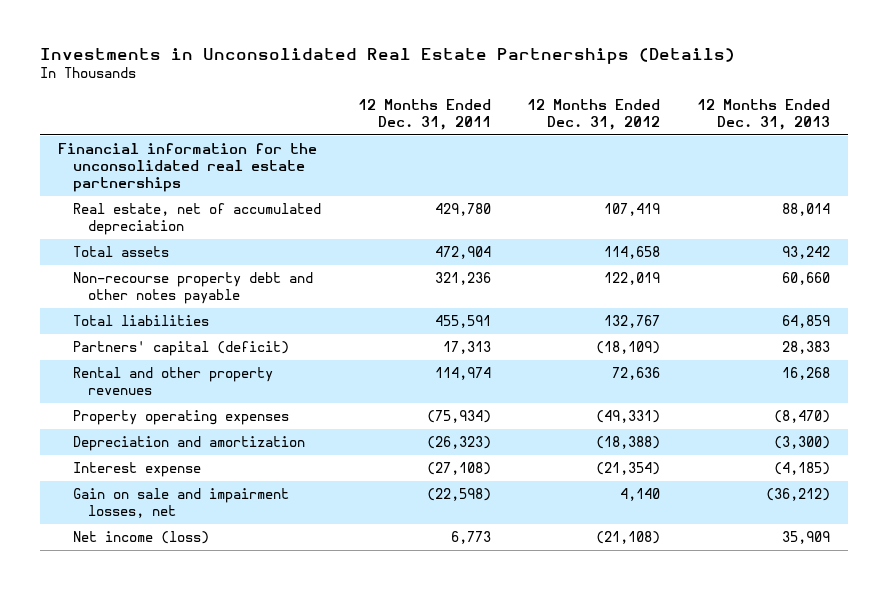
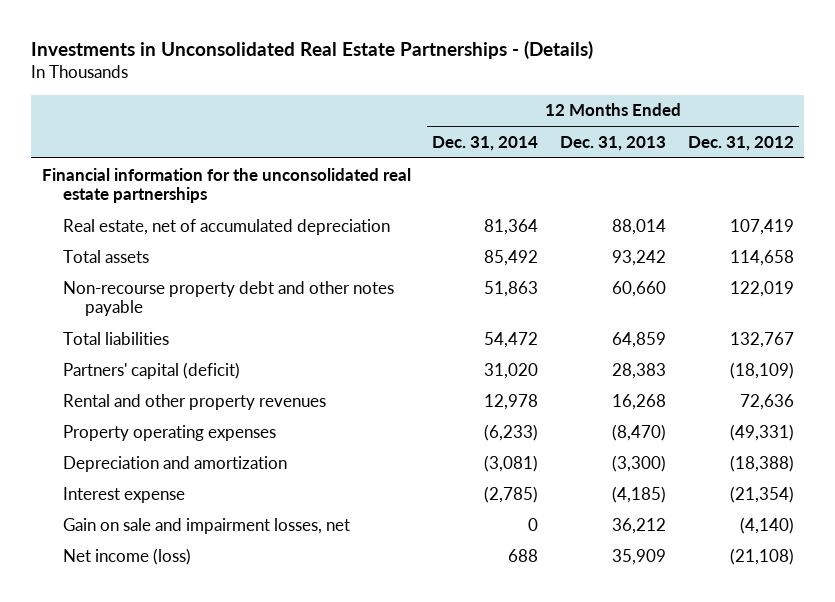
[39,48,735,65] Investments in Unconsolidated Real Estate Partnerships (Details) -> [30,41,593,60] Investments in Unconsolidated Real Estate Partnerships - (Details)
[357,98,491,130] 12 Months Ended Dec. 31, 2011 -> none
none -> [432,135,539,151] Dec. 31, 2014
[620,488,661,502] 4,140 -> [739,516,794,534] (4,140)
[765,488,830,502] (36,212) -> [611,517,666,534] 36,212

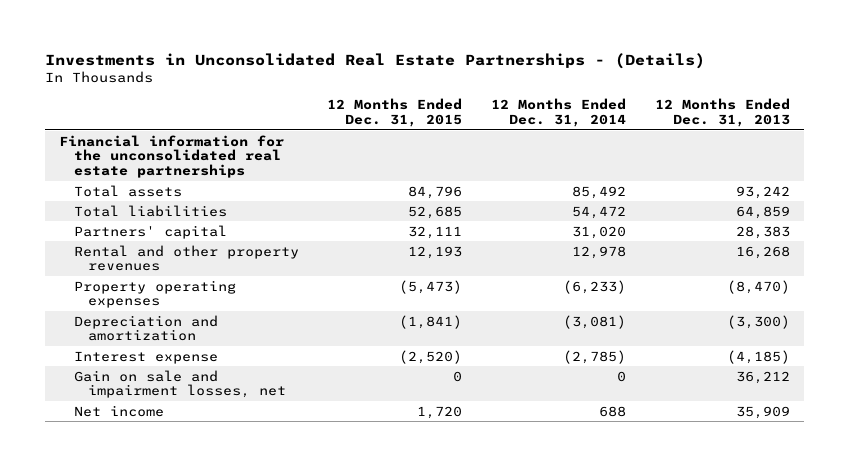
[687,135,794,151] Dec. 31, 2012 -> none
none -> [327,98,463,128] 12 Months Ended Dec. 31, 2015
[63,218,391,235] Real estate, net of accumulated depreciation -> none
[63,280,395,317] Non-recourse property debt and other notes payable -> none
[63,361,241,379] Partners' capital (deficit) -> [73,224,227,239] Partners' capital
[63,547,192,565] Net income (loss) -> [73,404,164,417] Net income

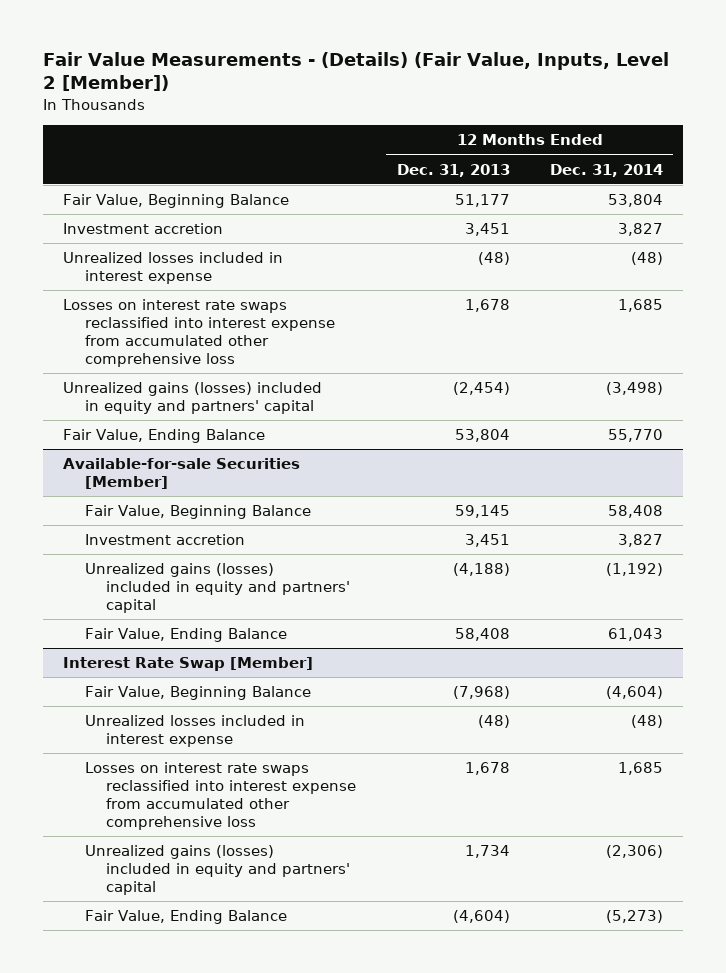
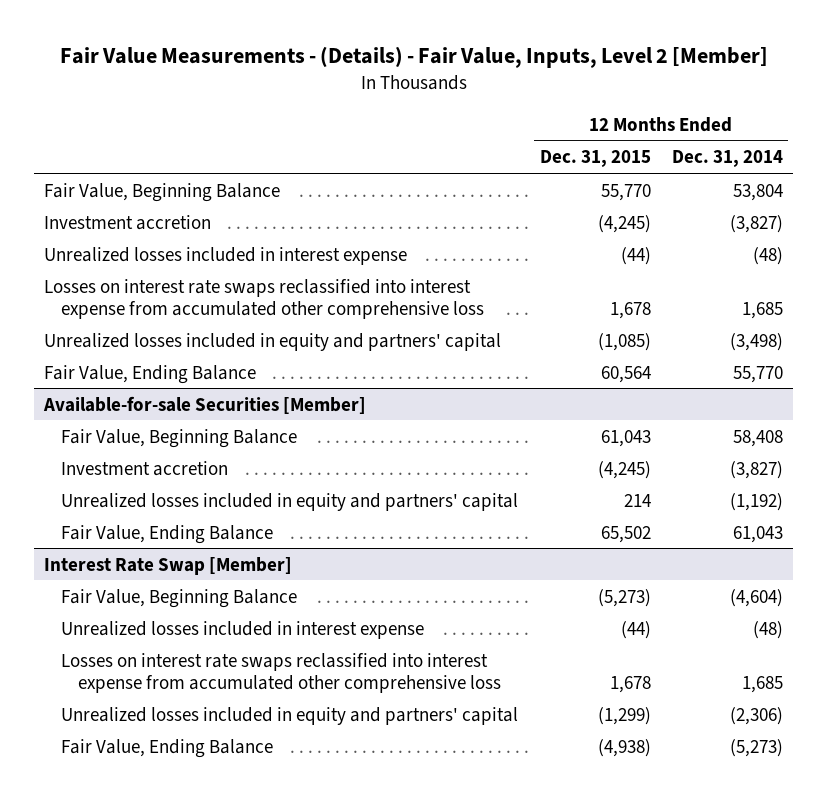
[42,52,669,92] Fair Value Measurements - (Details) (Fair Value, Inputs, Level 2 [Member]) -> [59,46,768,69] Fair Value Measurements - (Details) - Fair Value, Inputs, Level 2 [Member]
[396,163,510,177] Dec. 31, 2013 -> none
none -> [539,150,651,168] Dec. 31, 2015
[617,223,663,237] 3,827 -> [729,214,783,233] (3,827)
[62,382,322,415] Unrealized gains (losses) included in equity and partners' capital -> [44,332,502,351] Unrealized losses included in equity and partners' capital
[617,534,663,548] 3,827 -> [729,460,783,479] (3,827)
[84,563,351,613] Unrealized gains (losses) included in equity and partners' capital -> [61,492,519,511] Unrealized losses included in equity and partners' capital
[84,845,351,895] Unrealized gains (losses) included in equity and partners' capital -> [61,706,519,725] Unrealized losses included in equity and partners' capital

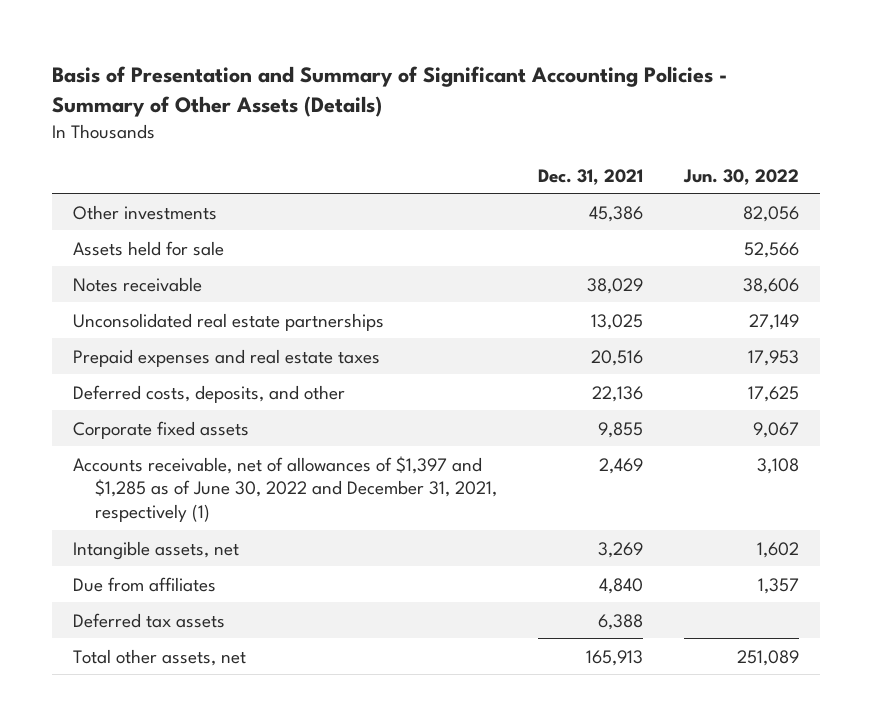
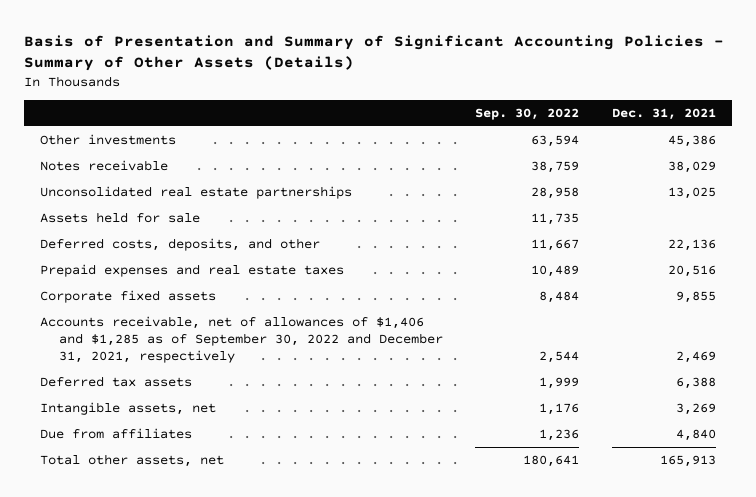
[683,168,800,185] Jun. 30, 2022 -> none
none -> [475,108,580,121] Sep. 30, 2022
[72,240,224,256] Assets held for sale -> [40,211,201,223] Assets held for sale
[72,348,380,367] Prepaid expenses and real estate taxes -> [40,263,345,277] Prepaid expenses and real estate taxes
[72,455,498,522] Accounts receivable, net of allowances of $1,397 and $1,285 as of June 30, 2022 and December 31, 2021, respectively (1) -> [40,315,443,364] Accounts receivable, net of allowances of $1,406 and $1,285 as of September 30, 2022 and December 31, 2021, respectively
[72,612,225,628] Deferred tax assets -> [40,375,193,387] Deferred tax assets

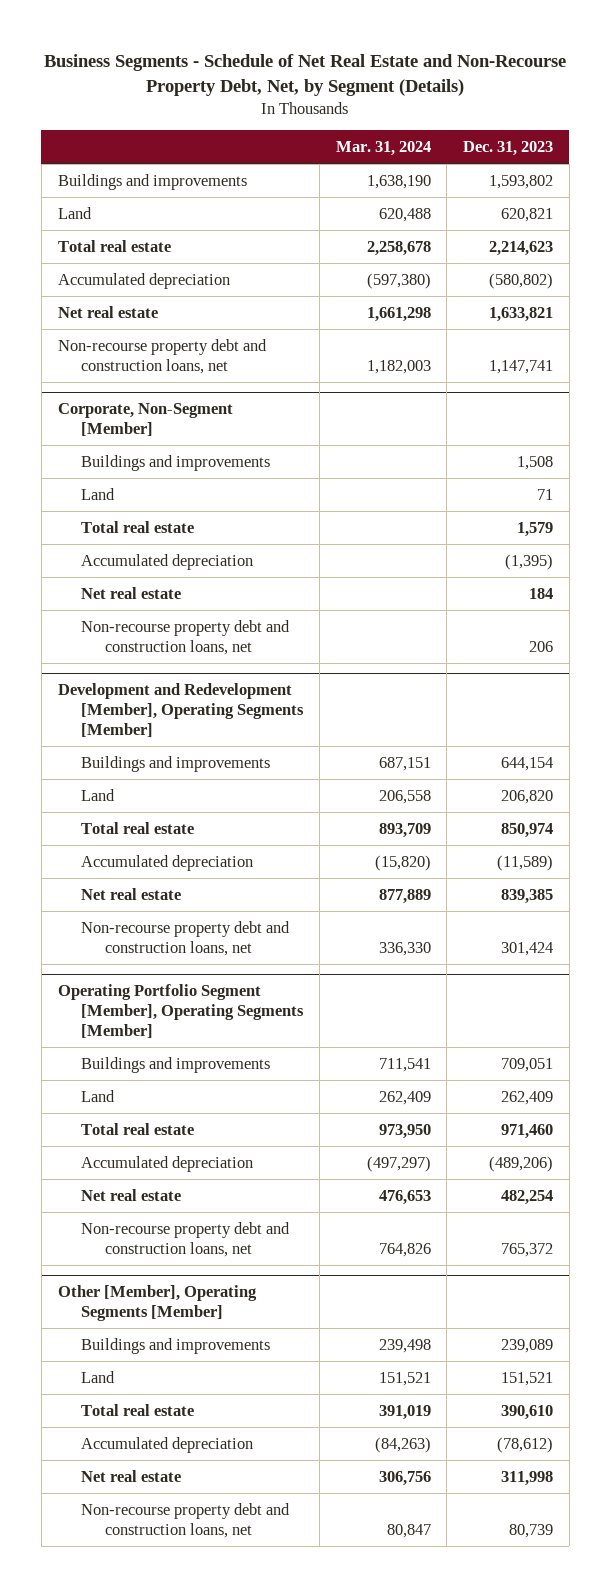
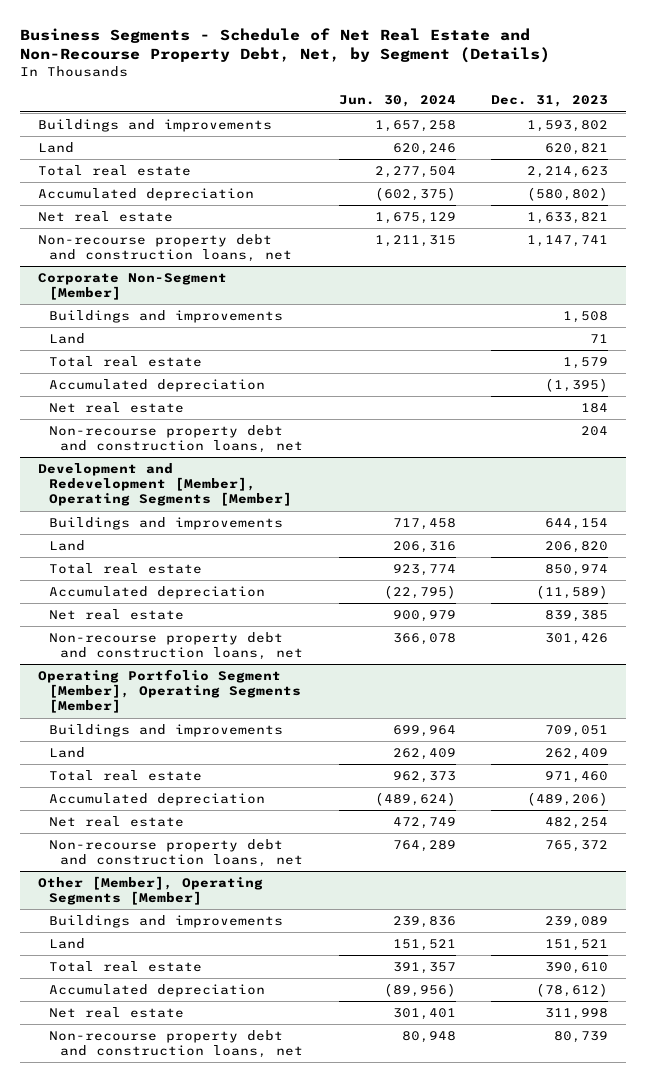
[335,140,431,156] Mar. 31, 2024 -> none
none -> [338,95,456,108] Jun. 30, 2024
[57,402,233,437] Corporate, Non-Segment [Member] -> [37,272,227,301] Corporate Non-Segment [Member]
[529,640,554,652] 206 -> [581,425,609,436] 204
[501,941,554,956] 301,424 -> [545,632,609,645] 301,426

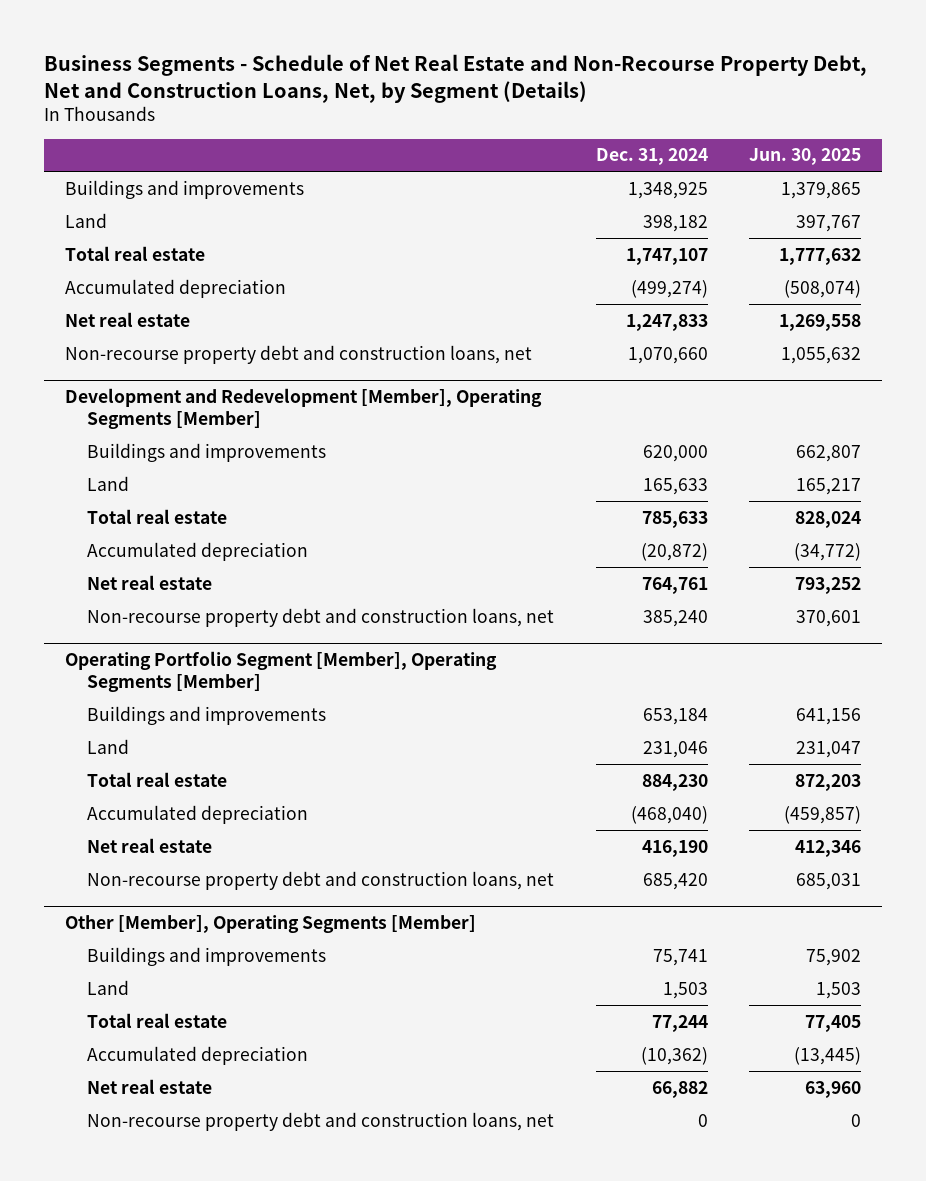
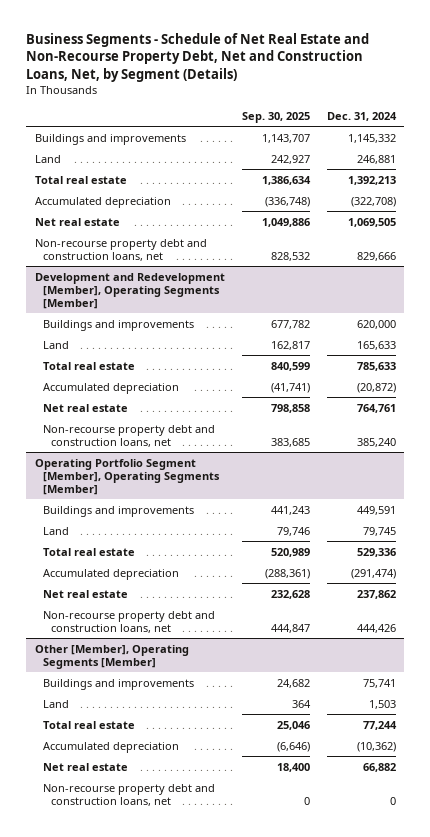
[749,148,862,166] Jun. 30, 2025 -> none
none -> [241,111,310,123] Sep. 30, 2025
[627,181,708,199] 1,348,925 -> [347,133,396,143] 1,145,332
[642,214,708,232] 398,182 -> [356,154,396,164] 246,881
[625,247,708,265] 1,747,107 -> [347,175,396,185] 1,392,213
[630,279,708,298] (499,274) -> [350,196,396,207] (322,708)
[625,313,708,331] 1,247,833 -> [347,217,396,227] 1,069,505
[627,346,708,364] 1,070,660 -> [356,251,396,261] 829,666
[642,707,708,725] 653,184 -> [356,505,396,515] 449,591
[642,740,708,758] 231,046 -> [362,526,396,536] 79,745
[641,773,708,791] 884,230 -> [356,547,396,557] 529,336
[630,805,708,824] (468,040) -> [350,568,396,579] (291,474)
[641,839,708,857] 416,190 -> [356,589,396,599] 237,862
[642,872,708,890] 685,420 -> [356,623,396,633] 444,426

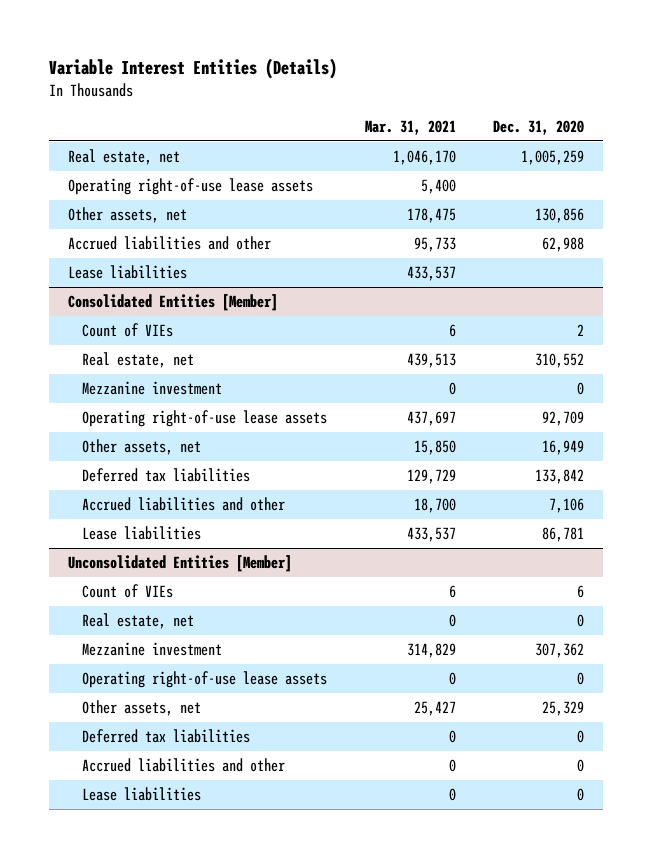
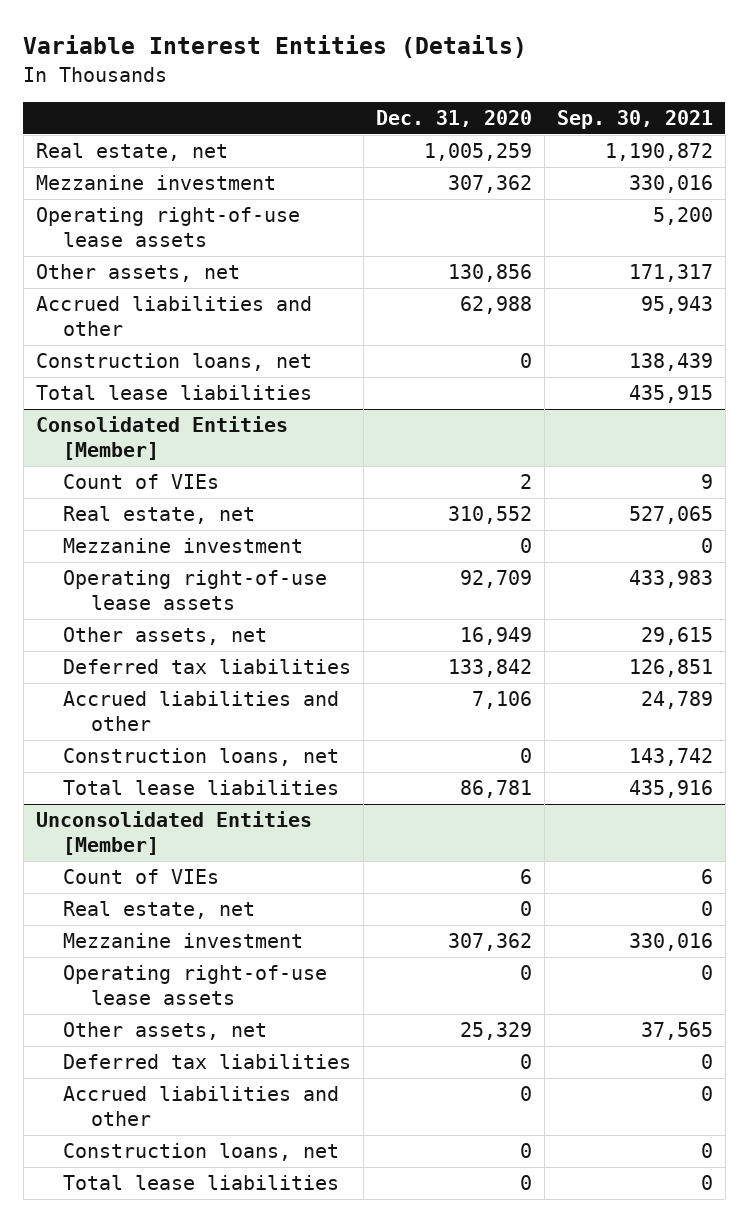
[364,120,456,136] Mar. 31, 2021 -> none
none -> [556,109,713,129] Sep. 30, 2021
none -> [35,175,276,191] Mezzanine investment
none -> [35,353,312,372] Construction loans, net
[67,265,187,280] Lease liabilities -> [35,385,312,401] Total lease liabilities
none -> [63,748,340,767] Construction loans, net
[82,526,202,541] Lease liabilities -> [63,780,340,796] Total lease liabilities
none -> [63,1143,340,1162] Construction loans, net
[82,787,202,802] Lease liabilities -> [63,1175,340,1191] Total lease liabilities

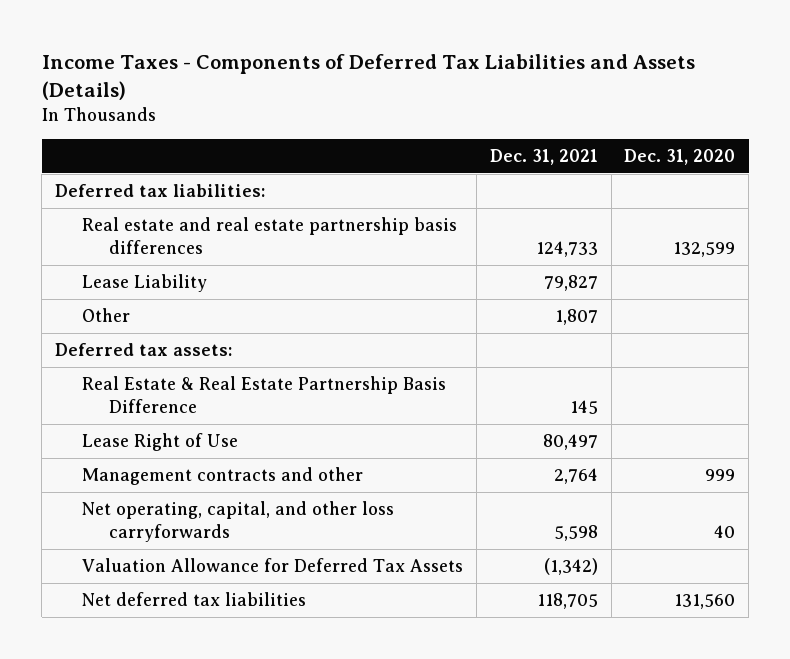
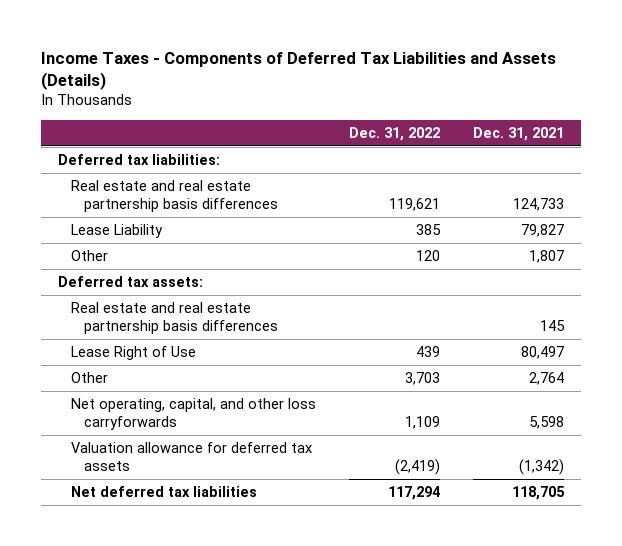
[624,148,736,165] Dec. 31, 2020 -> none
none -> [349,126,441,141] Dec. 31, 2022
[82,376,447,414] Real Estate & Real Estate Partnership Basis Difference -> [70,302,278,335] Real estate and real estate partnership basis differences
[82,467,364,486] Management contracts and other -> [70,372,108,384] Other
[82,558,464,573] Valuation Allowance for Deferred Tax Assets -> [70,442,312,472] Valuation allowance for deferred tax assets

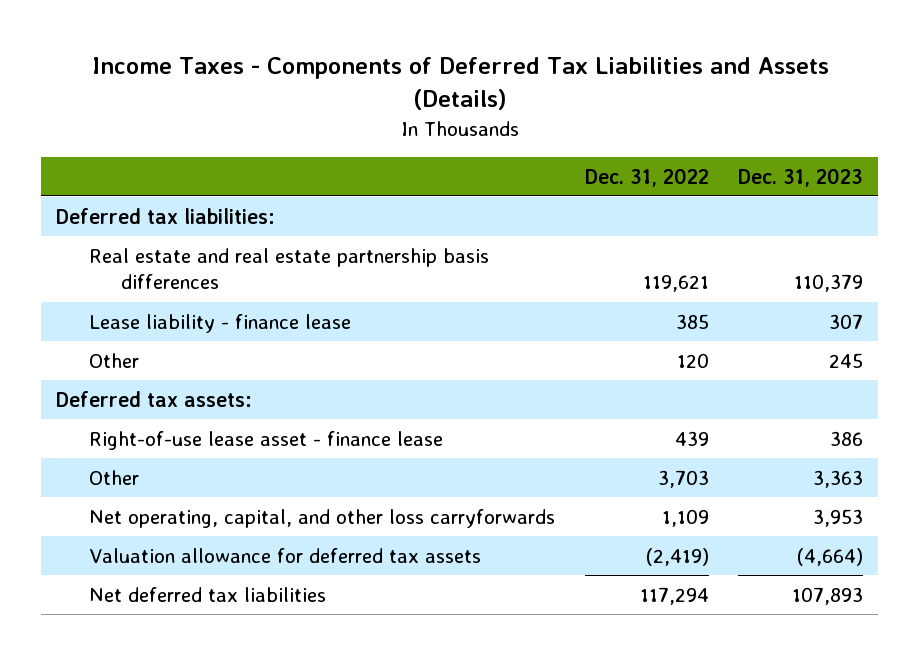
[473,126,565,141] Dec. 31, 2021 -> none
none -> [738,167,864,187] Dec. 31, 2023
[70,224,163,239] Lease Liability -> [88,313,351,333] Lease liability - finance lease
[70,302,278,335] Real estate and real estate partnership basis differences -> none
[70,346,196,361] Lease Right of Use -> [88,430,443,450] Right-of-use lease asset - finance lease

